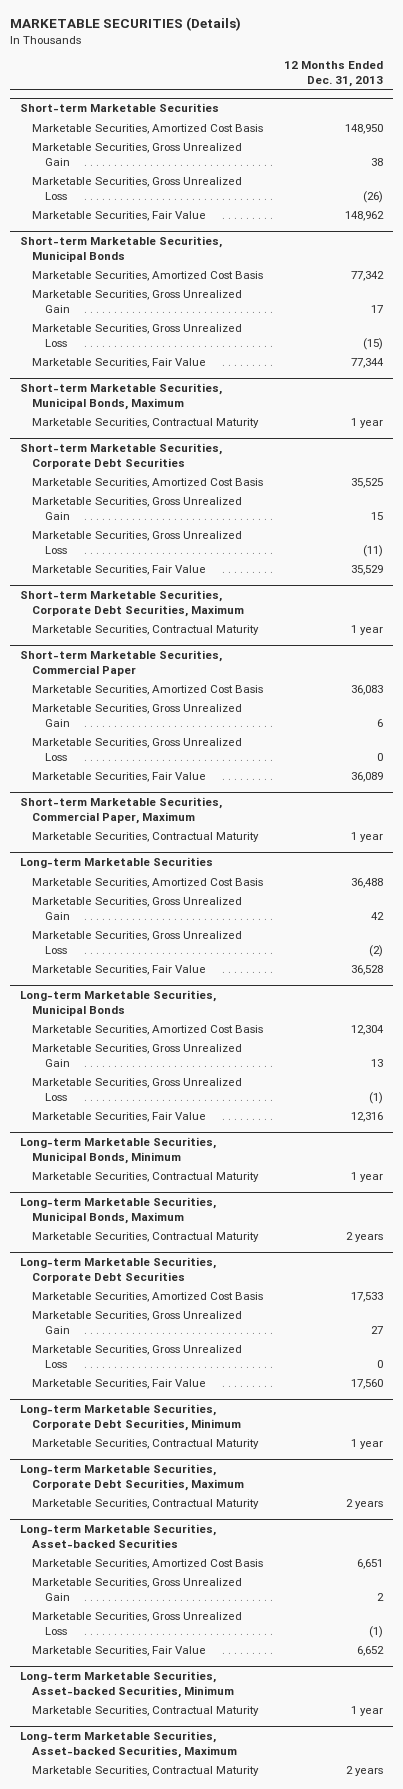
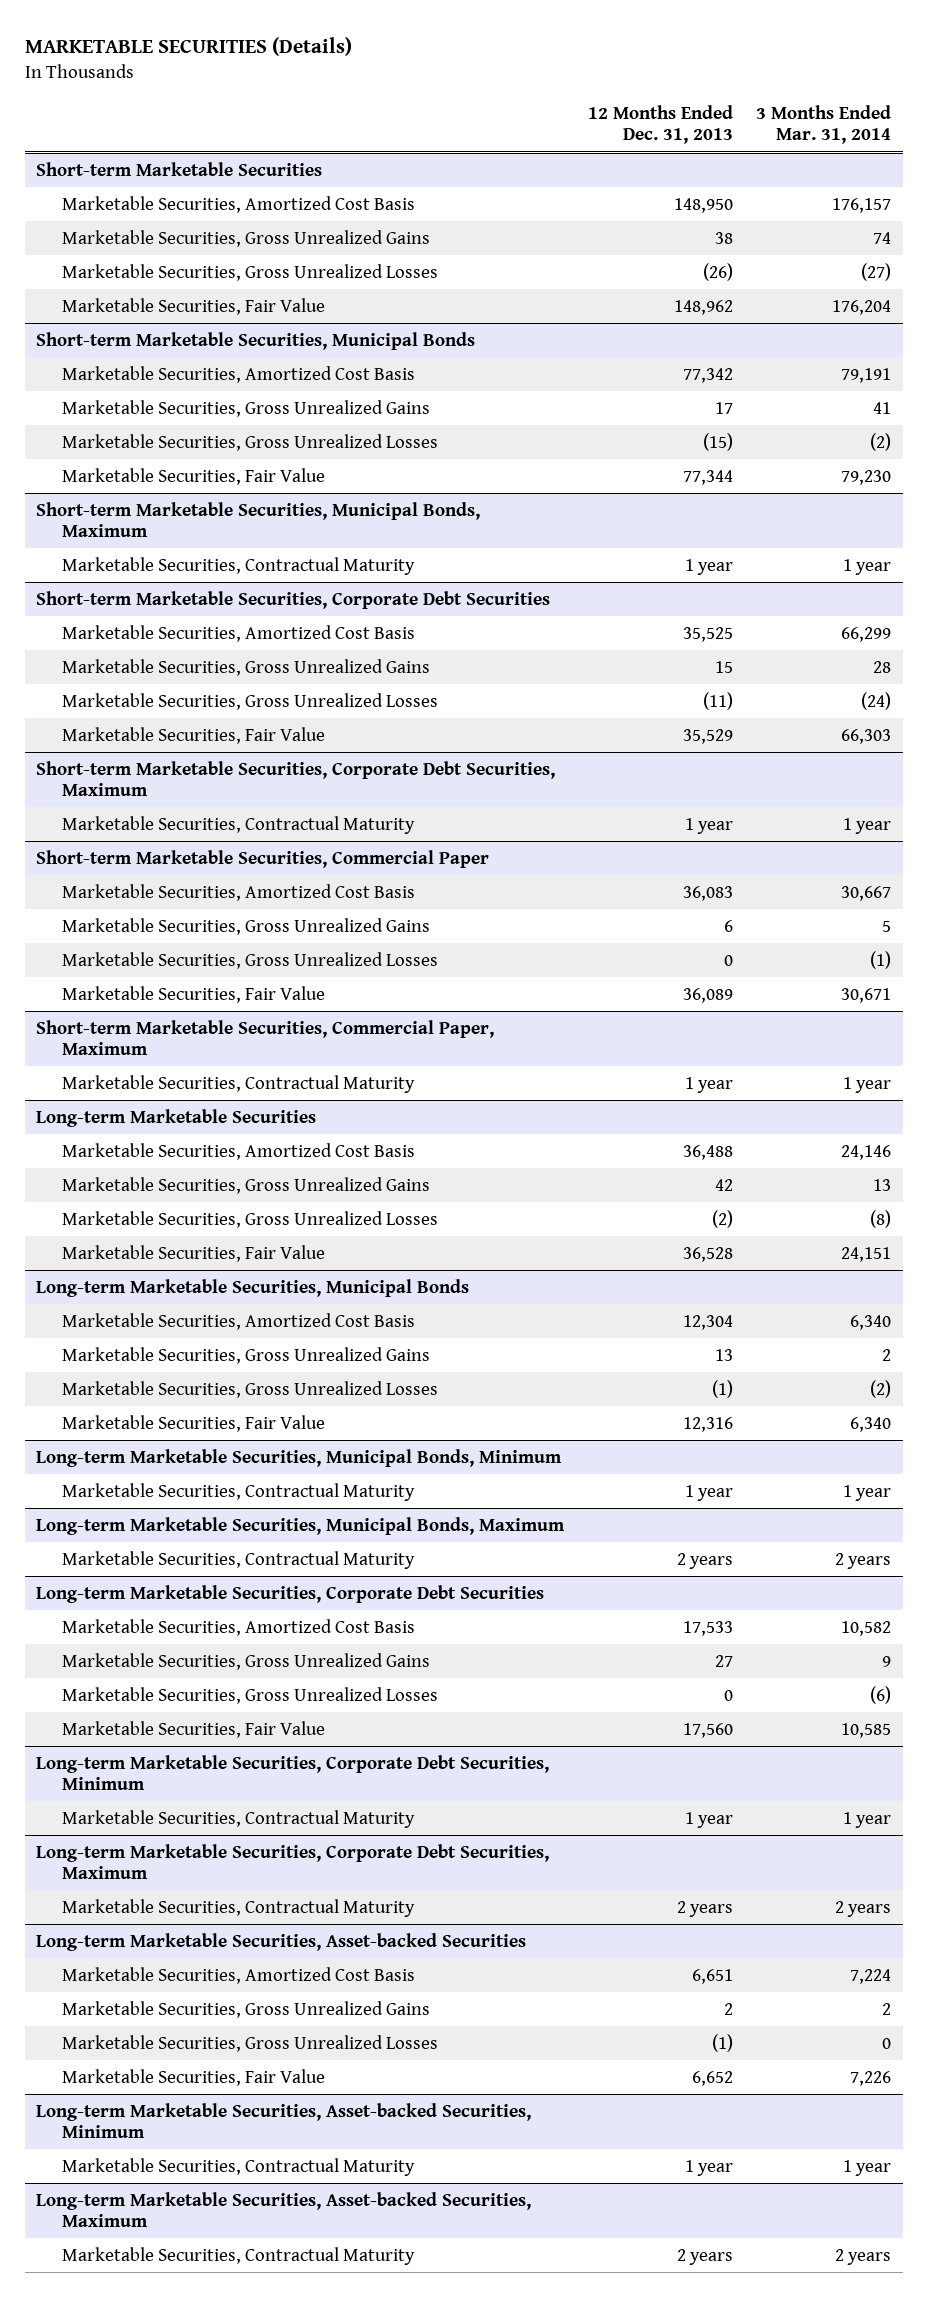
none -> [756,104,892,145] 3 Months Ended Mar. 31, 2014
[32,142,243,166] Marketable Securities, Gross Unrealized Gain -> [62,229,431,247] Marketable Securities, Gross Unrealized Gains
[32,176,243,200] Marketable Securities, Gross Unrealized Loss -> [62,263,439,281] Marketable Securities, Gross Unrealized Losses
[32,289,243,313] Marketable Securities, Gross Unrealized Gain -> [62,399,431,417] Marketable Securities, Gross Unrealized Gains
[32,323,243,347] Marketable Securities, Gross Unrealized Loss -> [62,433,439,451] Marketable Securities, Gross Unrealized Losses
[32,496,243,520] Marketable Securities, Gross Unrealized Gain -> [62,658,431,676] Marketable Securities, Gross Unrealized Gains
[32,530,243,554] Marketable Securities, Gross Unrealized Loss -> [62,692,439,710] Marketable Securities, Gross Unrealized Losses
[32,703,243,727] Marketable Securities, Gross Unrealized Gain -> [62,917,431,935] Marketable Securities, Gross Unrealized Gains
[32,737,243,761] Marketable Securities, Gross Unrealized Loss -> [62,951,439,969] Marketable Securities, Gross Unrealized Losses
[32,896,243,920] Marketable Securities, Gross Unrealized Gain -> [62,1176,431,1194] Marketable Securities, Gross Unrealized Gains
[32,930,243,954] Marketable Securities, Gross Unrealized Loss -> [62,1210,439,1228] Marketable Securities, Gross Unrealized Losses
[32,1043,243,1067] Marketable Securities, Gross Unrealized Gain -> [62,1346,431,1364] Marketable Securities, Gross Unrealized Gains
[32,1077,243,1101] Marketable Securities, Gross Unrealized Loss -> [62,1380,439,1398] Marketable Securities, Gross Unrealized Losses
[32,1310,243,1334] Marketable Securities, Gross Unrealized Gain -> [62,1652,431,1670] Marketable Securities, Gross Unrealized Gains
[32,1344,243,1368] Marketable Securities, Gross Unrealized Loss -> [62,1686,439,1704] Marketable Securities, Gross Unrealized Losses
[32,1577,243,1601] Marketable Securities, Gross Unrealized Gain -> [62,2000,431,2018] Marketable Securities, Gross Unrealized Gains
[32,1611,243,1635] Marketable Securities, Gross Unrealized Loss -> [62,2034,439,2052] Marketable Securities, Gross Unrealized Losses

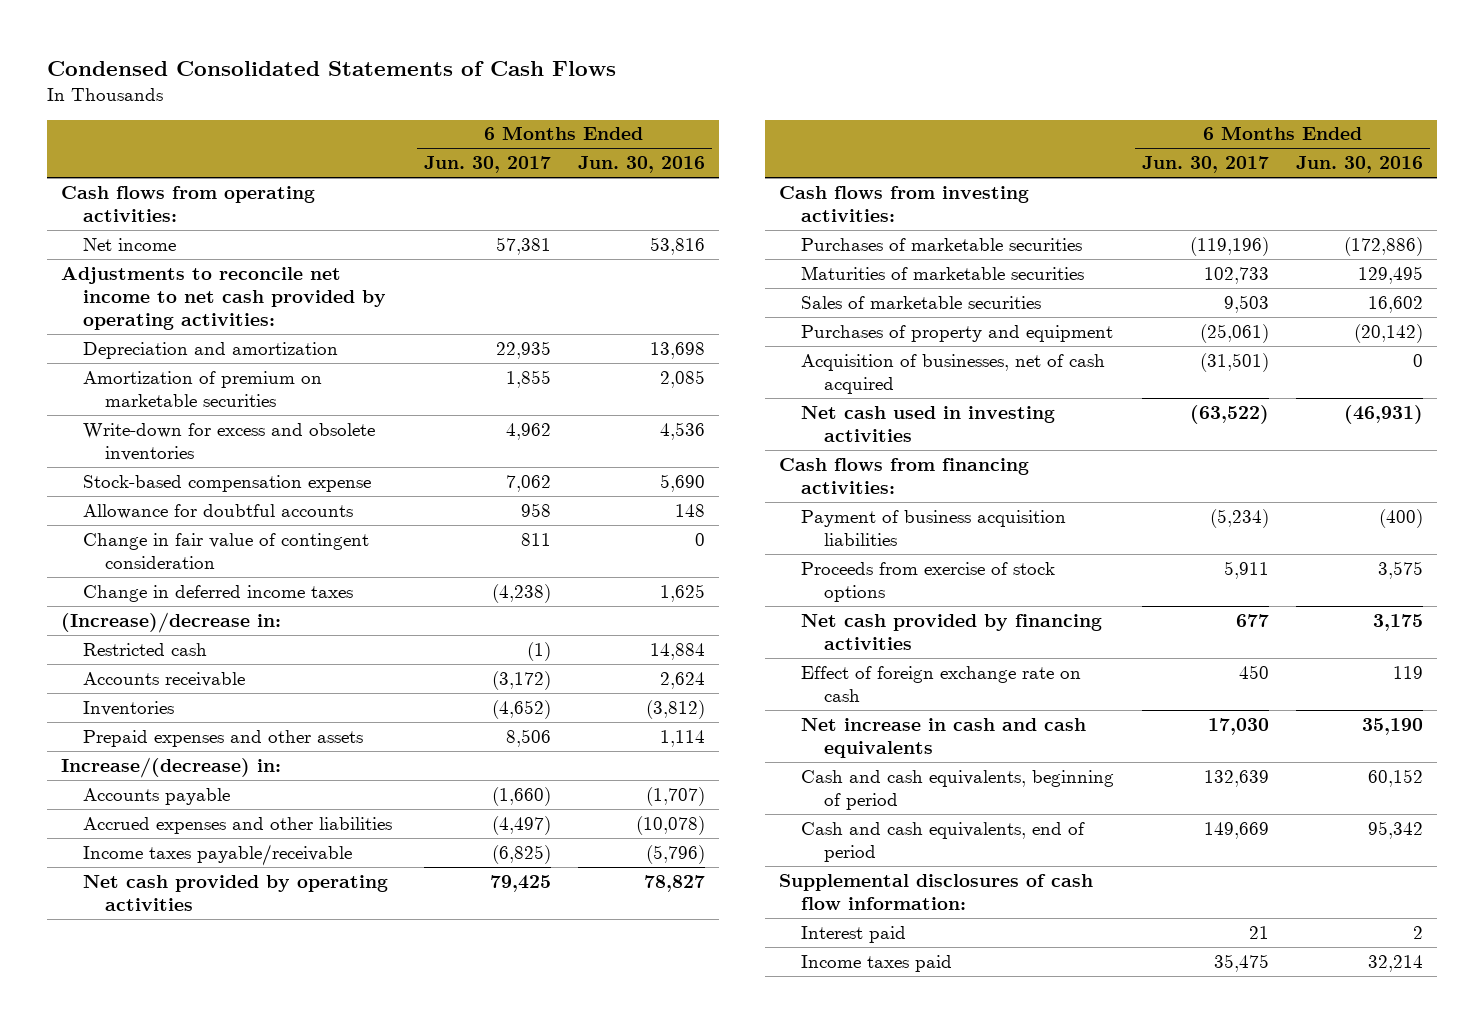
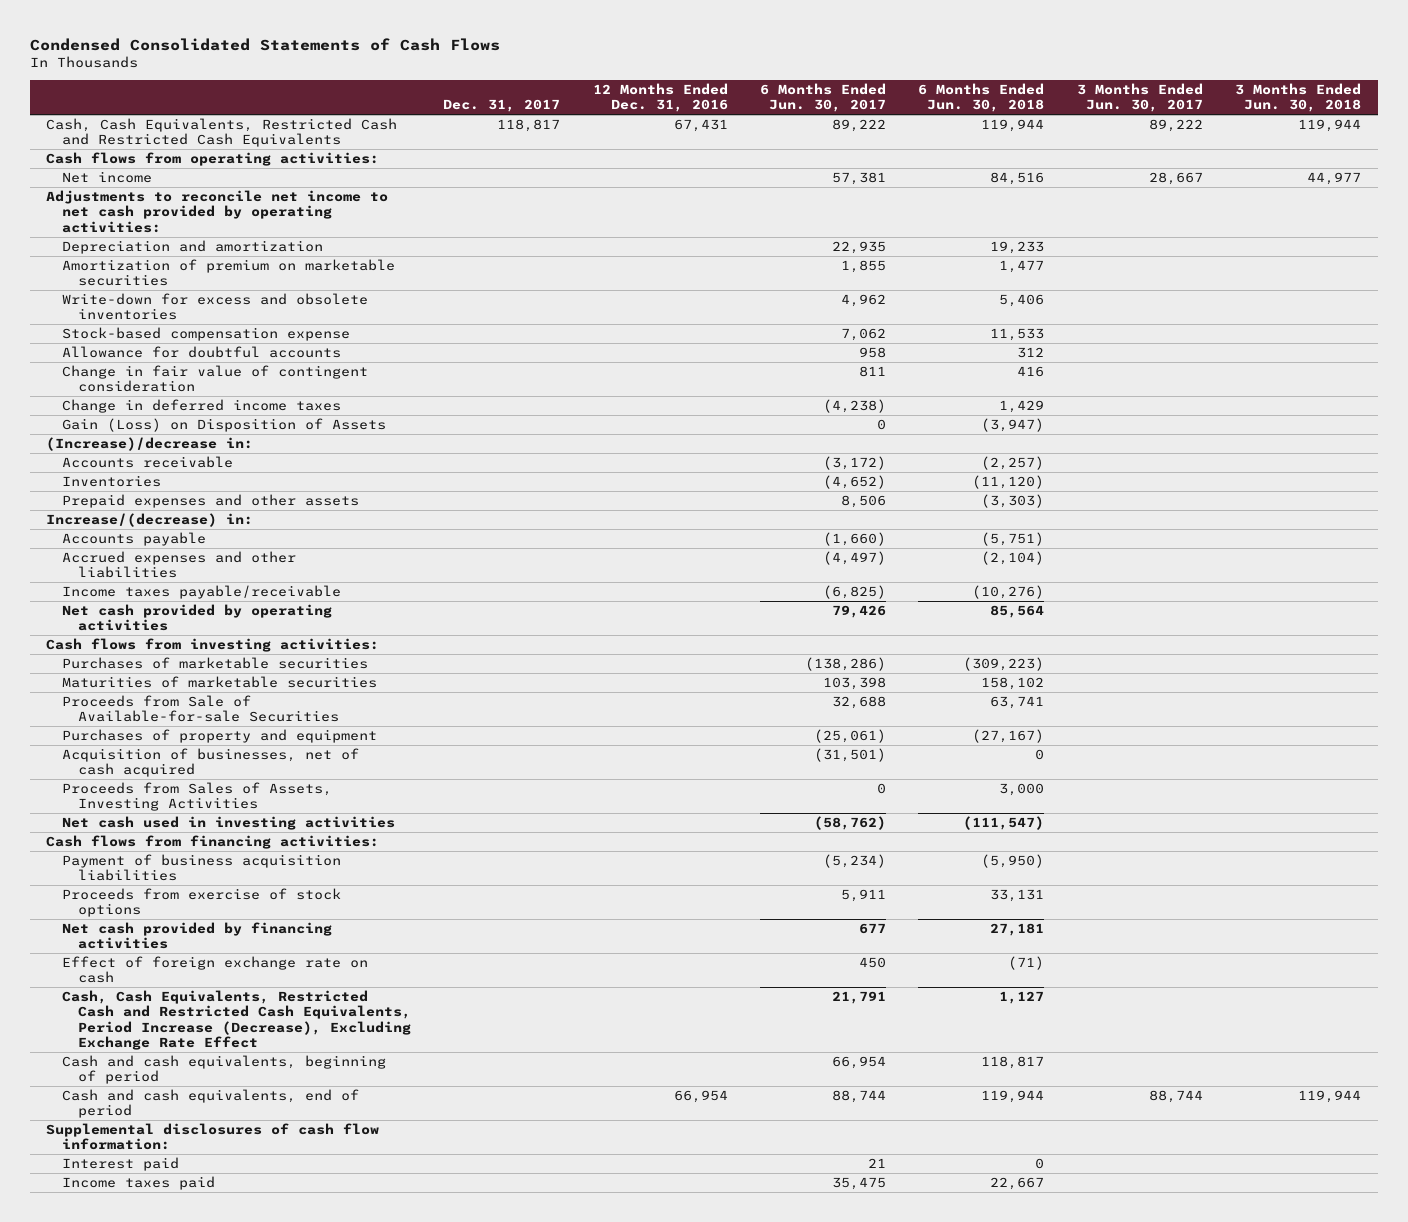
[578,156,706,174] Jun. 30, 2016 -> none
none -> [443,99,561,113] Dec. 31, 2017
none -> [592,82,728,113] 12 Months Ended Dec. 31, 2016
none -> [918,82,1045,113] 6 Months Ended Jun. 30, 2018
none -> [1076,82,1203,113] 3 Months Ended Jun. 30, 2017
none -> [1235,82,1362,113] 3 Months Ended Jun. 30, 2018
none -> [46,117,398,148] Cash, Cash Equivalents, Restricted Cash and Restricted Cash Equivalents
none -> [61,417,386,432] Gain (Loss) on Disposition of Assets
[83,642,208,656] Restricted cash -> none
[489,874,551,892] 79,425 -> [832,604,887,618] 79,426
[1189,236,1269,256] (119,196) -> [805,656,887,671] (138,286)
[1203,266,1269,284] 102,733 -> [823,676,887,690] 103,398
[801,295,1042,309] Sales of marketable securities -> [61,694,339,723] Proceeds from Sale of Available-for-sale Securities
[1223,294,1269,313] 9,503 -> [832,695,887,709] 32,688
none -> [61,781,332,812] Proceeds from Sales of Assets, Investing Activities
[1189,404,1269,424] (63,522) -> [814,815,887,830] (58,762)
[801,717,1087,758] Net increase in cash and cash equivalents -> none
none -> [61,989,411,1051] Cash, Cash Equivalents, Restricted Cash and Restricted Cash Equivalents, Period Increase (Decrease), Excluding Exchange Rate Effect
[1203,769,1269,787] 132,639 -> [832,1055,887,1069] 66,954
[1203,821,1269,839] 149,669 -> [832,1089,887,1103] 88,744

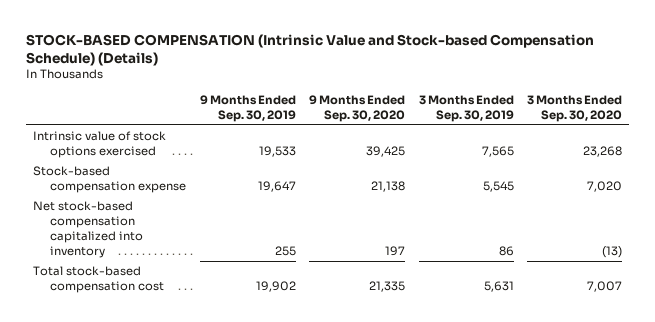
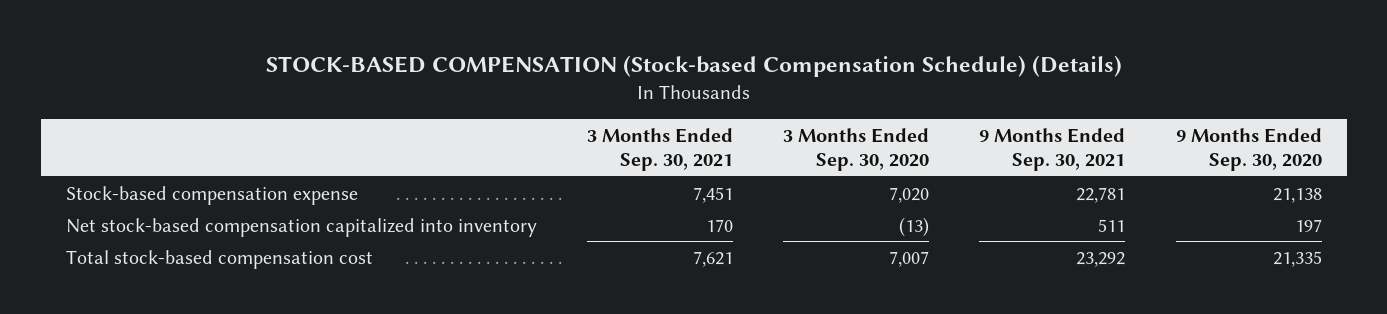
[26,33,595,66] STOCK-BASED COMPENSATION (Intrinsic Value and Stock-based Compensation Schedule) (Details) -> [265,54,1122,77] STOCK-BASED COMPENSATION (Stock-based Compensation Schedule) (Details)
[199,95,296,123] 9 Months Ended Sep. 30, 2019 -> none
[418,95,514,123] 3 Months Ended Sep. 30, 2019 -> none
none -> [587,127,734,172] 3 Months Ended Sep. 30, 2021
none -> [979,127,1126,172] 9 Months Ended Sep. 30, 2021
[33,131,167,159] Intrinsic value of stock options exercised -> none

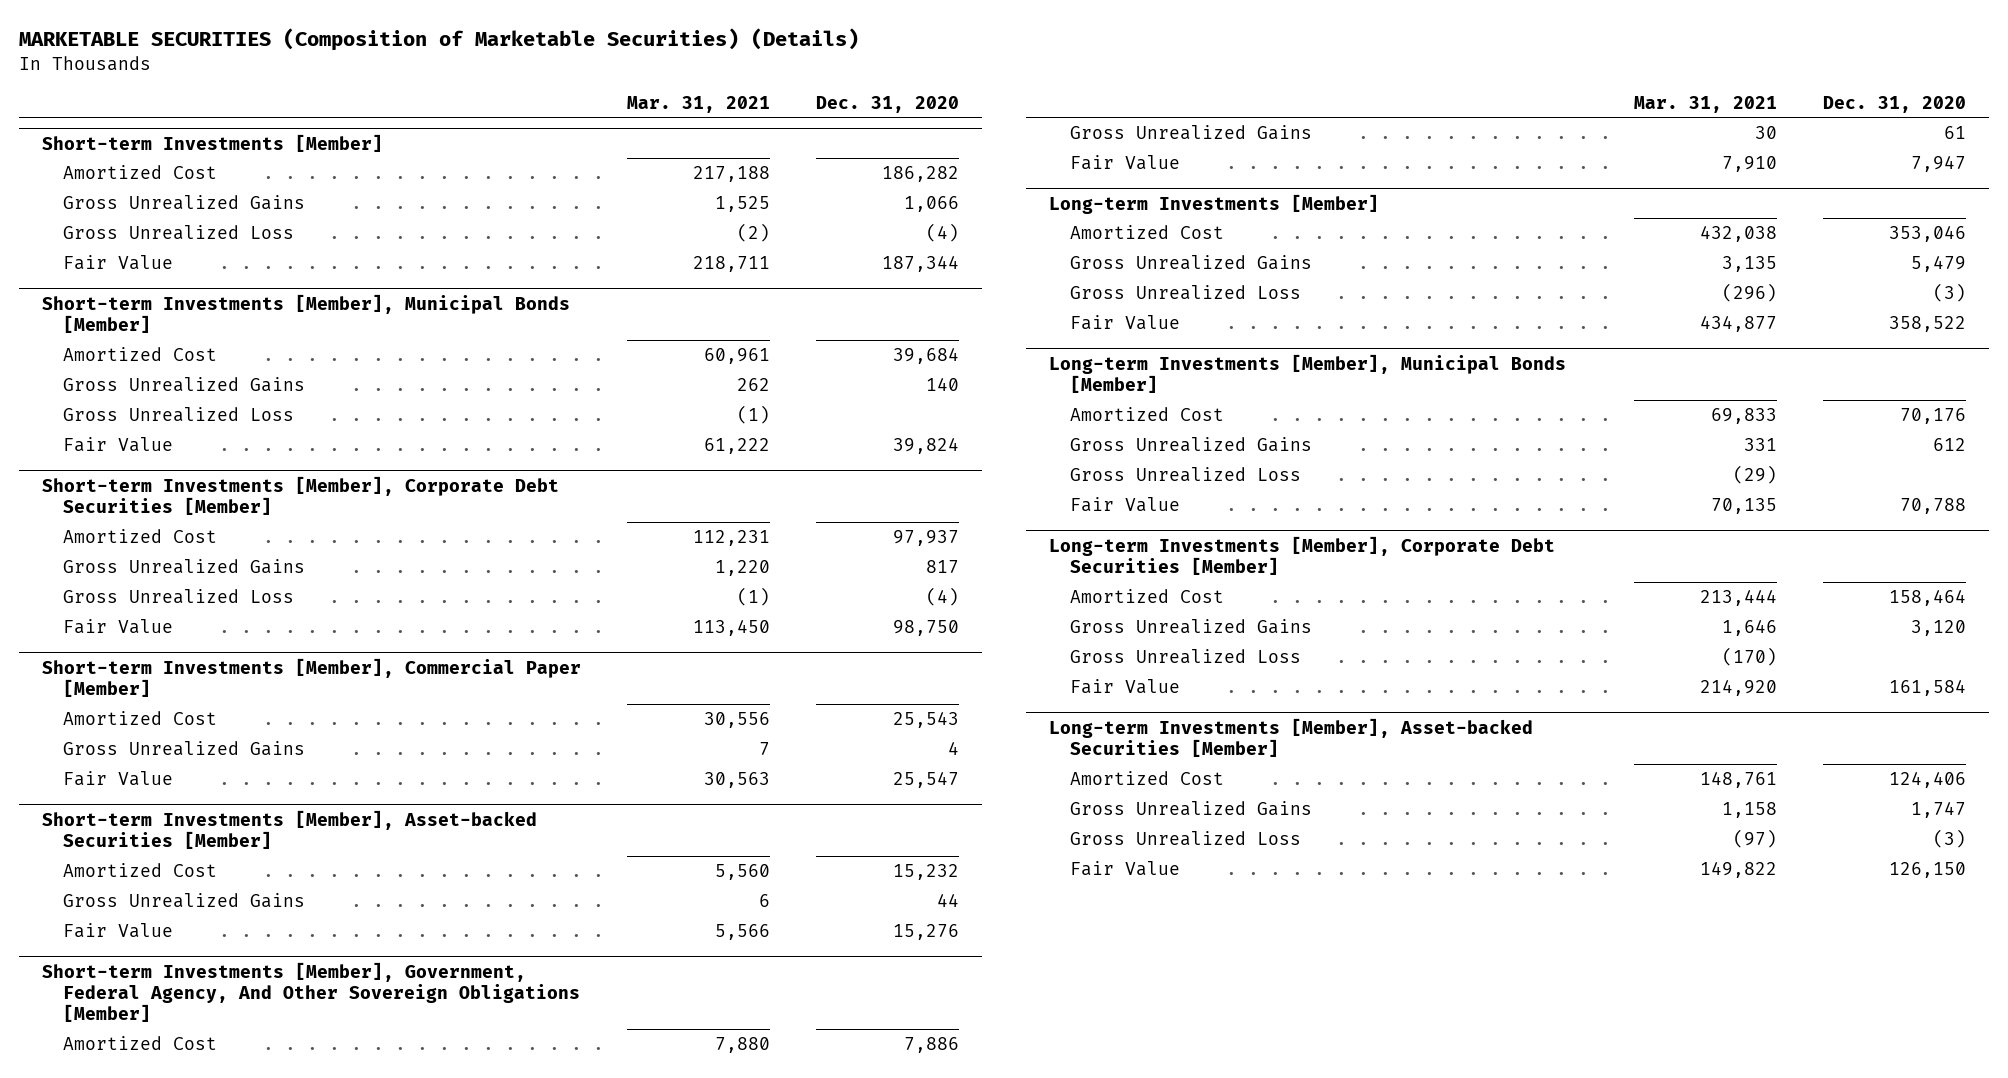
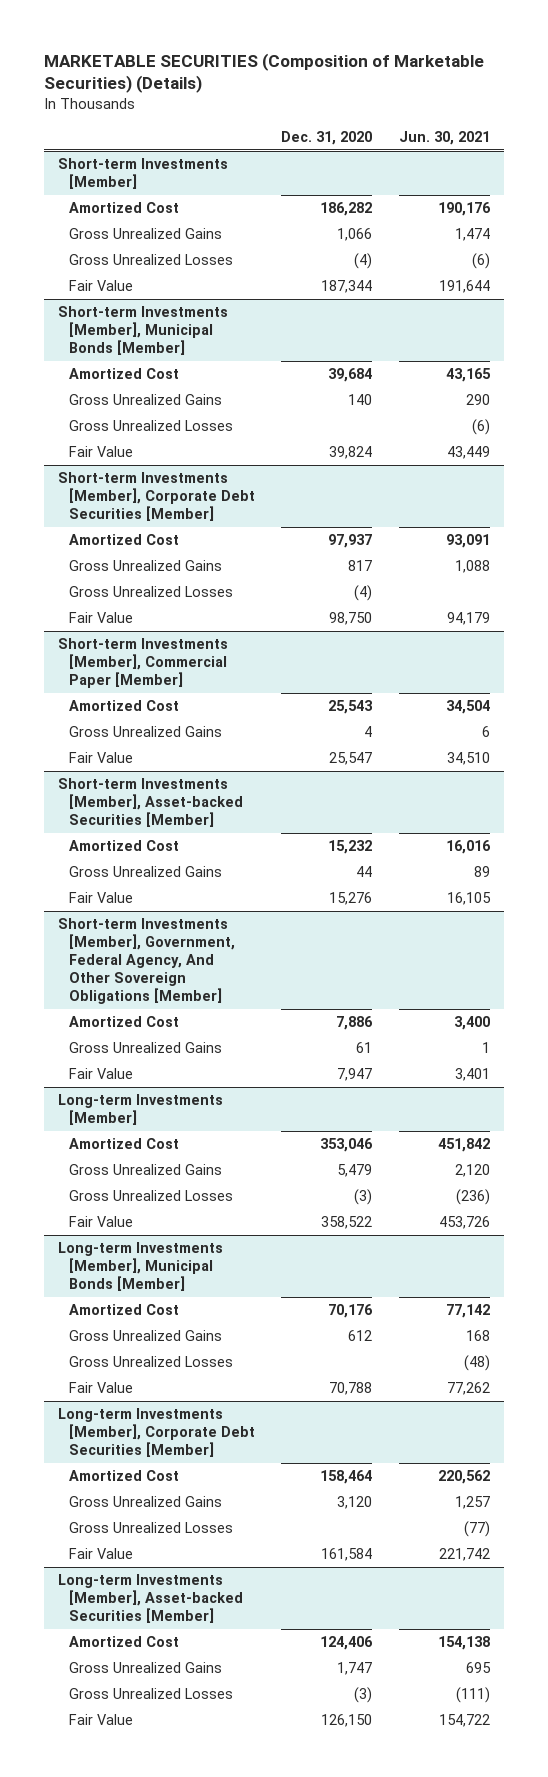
[627,95,771,113] Mar. 31, 2021 -> none
none -> [399,130,491,145] Jun. 30, 2021
[62,224,294,240] Gross Unrealized Loss -> [68,254,233,266] Gross Unrealized Losses
[62,406,294,422] Gross Unrealized Loss -> [68,420,233,432] Gross Unrealized Losses
[62,588,294,604] Gross Unrealized Loss -> [68,586,233,598] Gross Unrealized Losses
[1069,284,1301,300] Gross Unrealized Loss -> [68,1190,233,1202] Gross Unrealized Losses
[1069,466,1301,482] Gross Unrealized Loss -> [68,1356,233,1368] Gross Unrealized Losses
[1069,648,1301,664] Gross Unrealized Loss -> [68,1522,233,1534] Gross Unrealized Losses
[1069,830,1301,846] Gross Unrealized Loss -> [68,1688,233,1700] Gross Unrealized Losses

